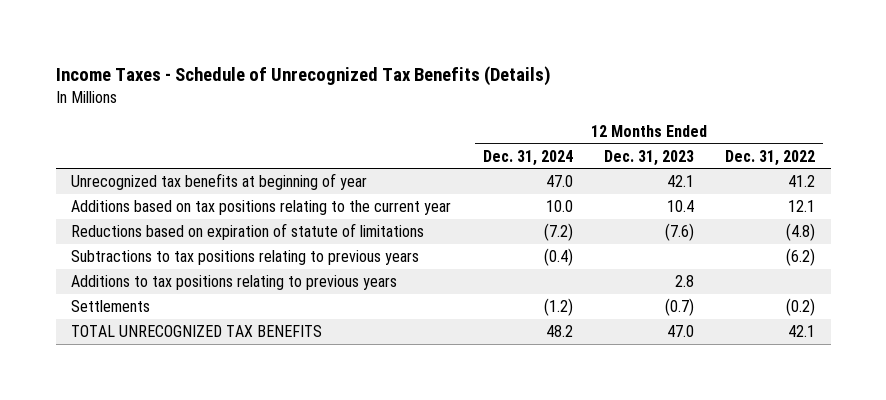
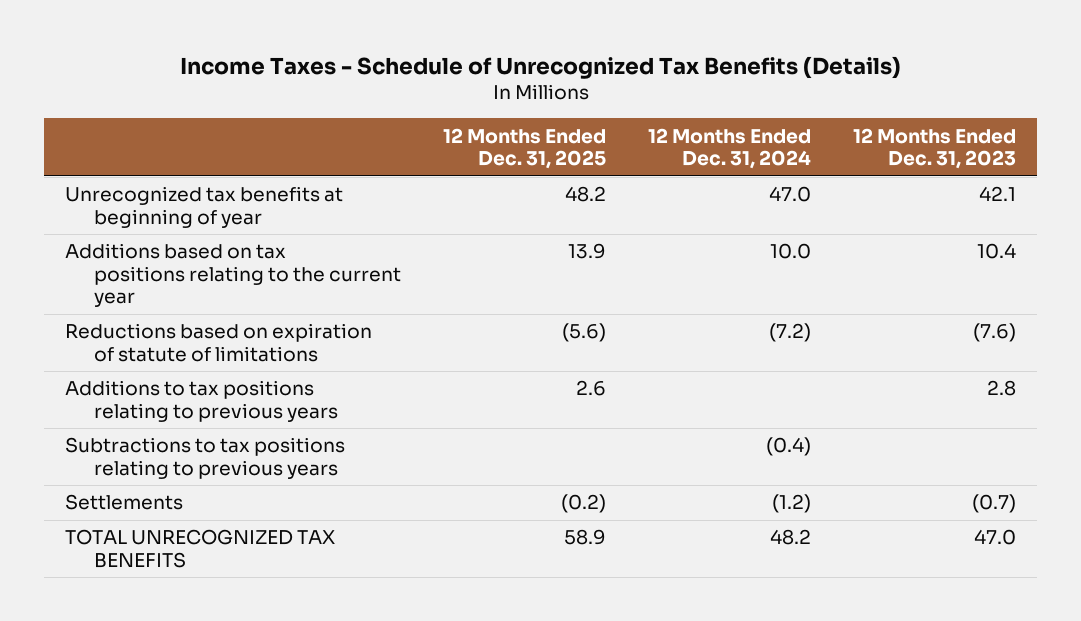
[724,149,815,166] Dec. 31, 2022 -> none
none -> [443,127,607,170] 12 Months Ended Dec. 31, 2025
[71,250,420,266] Subtractions to tax positions relating to previous years -> [65,437,346,479] Subtractions to tax positions relating to previous years

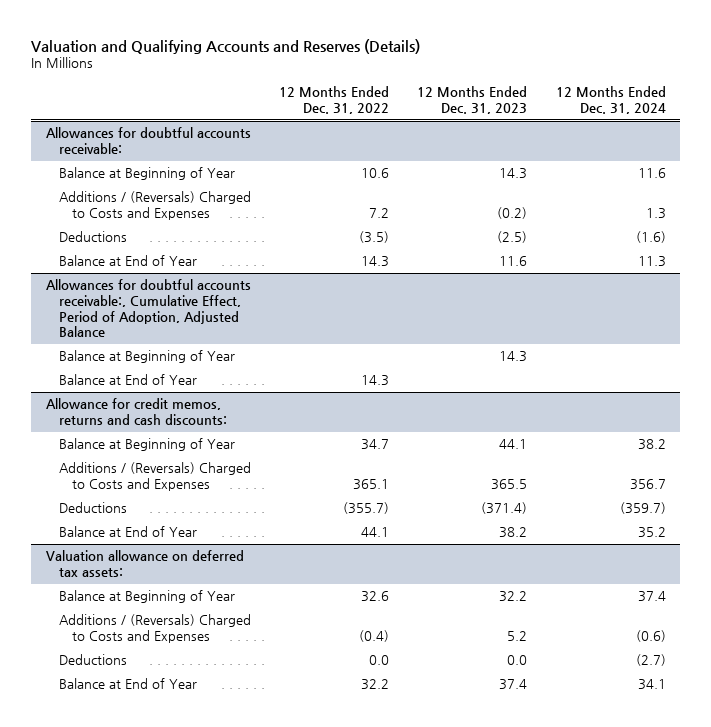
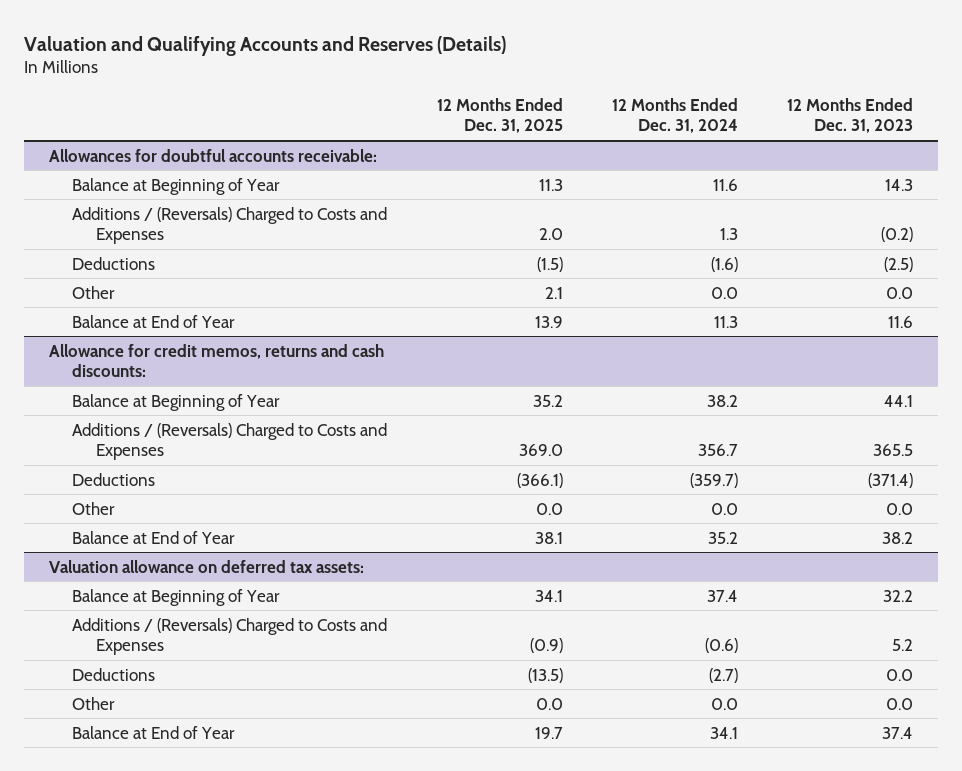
[279,86,390,114] 12 Months Ended Dec. 31, 2022 -> none
none -> [436,97,563,134] 12 Months Ended Dec. 31, 2025
none -> [72,285,116,299] Other
[45,279,251,338] Allowances for doubtful accounts receivable:, Cumulative Effect, Period of Adoption, Adjusted Balance -> none
[58,350,235,364] Balance at Beginning of Year -> none
[58,374,197,386] Balance at End of Year -> none
none -> [72,501,116,515] Other
none -> [72,696,116,710] Other

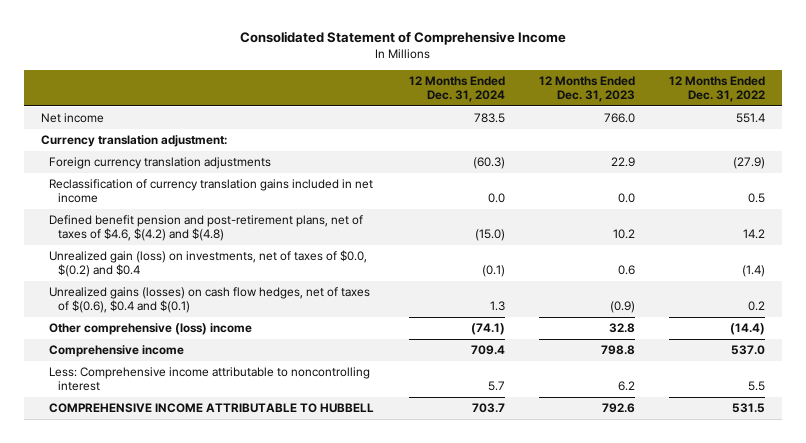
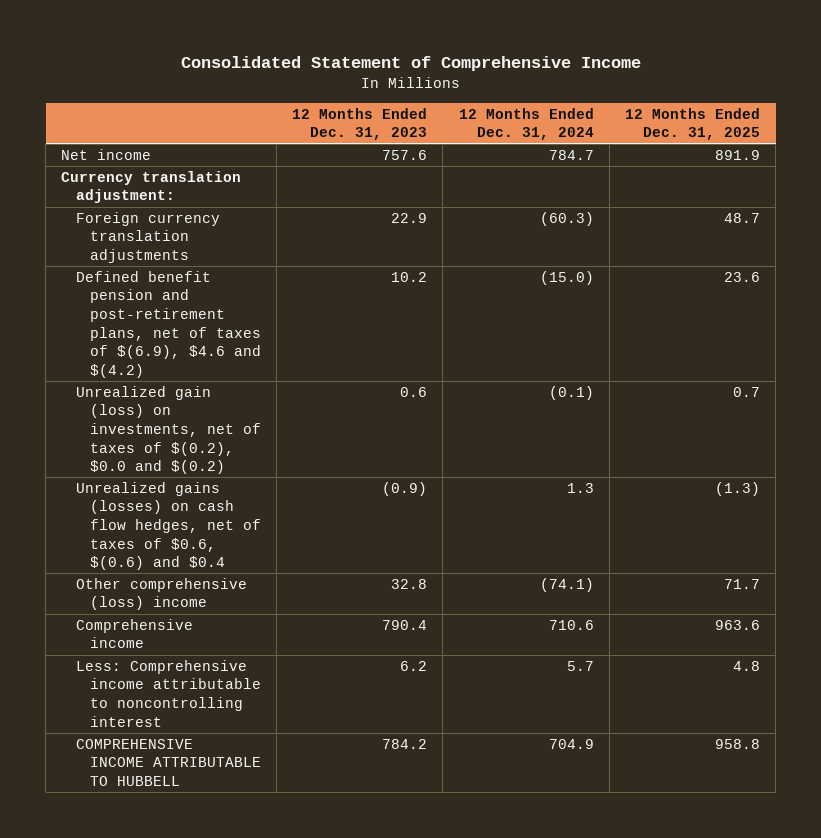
[669,75,766,102] 12 Months Ended Dec. 31, 2022 -> none
none -> [624,107,760,141] 12 Months Ended Dec. 31, 2025
[473,113,505,124] 783.5 -> [548,149,594,160] 784.7
[603,113,635,124] 766.0 -> [382,149,428,160] 757.6
[49,179,374,204] Reclassification of currency translation gains included in net income -> none
[49,215,364,242] Defined benefit pension and post-retirement plans, net of taxes of $4.6, $(4.2) and $(4.8) -> [75,270,261,378] Defined benefit pension and post-retirement plans, net of taxes of $(6.9), $4.6 and $(4.2)
[49,250,368,278] Unrealized gain (loss) on investments, net of taxes of $0.0, $(0.2) and $0.4 -> [75,385,261,475] Unrealized gain (loss) on investments, net of taxes of $(0.2), $0.0 and $(0.2)
[49,287,371,314] Unrealized gains (losses) on cash flow hedges, net of taxes of $(0.6), $0.4 and $(0.1) -> [75,481,261,571] Unrealized gains (losses) on cash flow hedges, net of taxes of $0.6, $(0.6) and $0.4
[470,345,505,356] 709.4 -> [548,619,594,630] 710.6
[600,345,635,356] 798.8 -> [382,619,428,630] 790.4
[471,403,505,414] 703.7 -> [548,738,594,749] 704.9
[601,403,635,414] 792.6 -> [382,738,428,749] 784.2

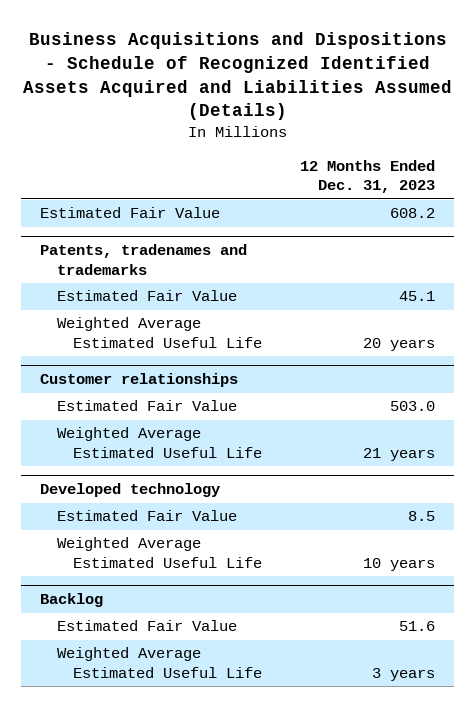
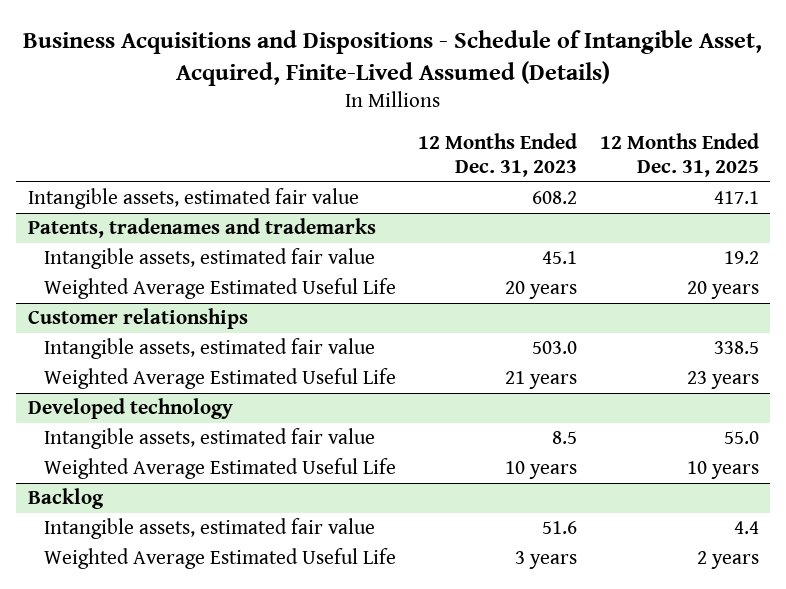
[22,32,452,121] Business Acquisitions and Dispositions - Schedule of Recognized Identified Assets Acquired and Liabilities Assumed (Details) -> [23,29,763,86] Business Acquisitions and Dispositions - Schedule of Intangible Asset, Acquired, Finite-Lived Assumed (Details)
none -> [599,132,759,178] 12 Months Ended Dec. 31, 2025
[40,207,221,219] Estimated Fair Value -> [27,188,359,210] Intangible assets, estimated fair value
[56,290,237,302] Estimated Fair Value -> [43,248,375,270] Intangible assets, estimated fair value
[56,400,237,412] Estimated Fair Value -> [43,338,375,360] Intangible assets, estimated fair value
[56,510,237,522] Estimated Fair Value -> [43,428,375,450] Intangible assets, estimated fair value
[56,620,237,632] Estimated Fair Value -> [43,518,375,540] Intangible assets, estimated fair value

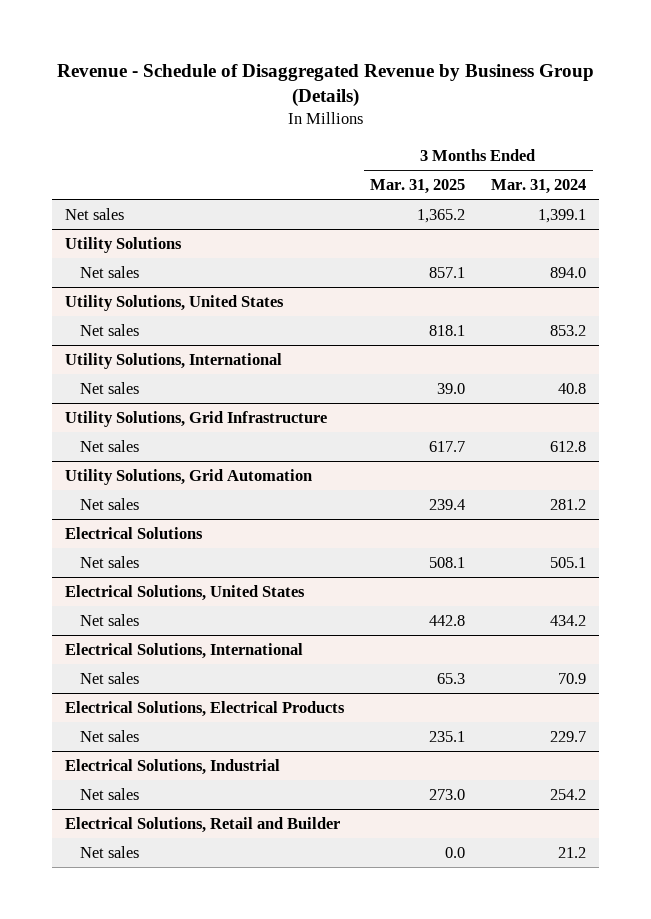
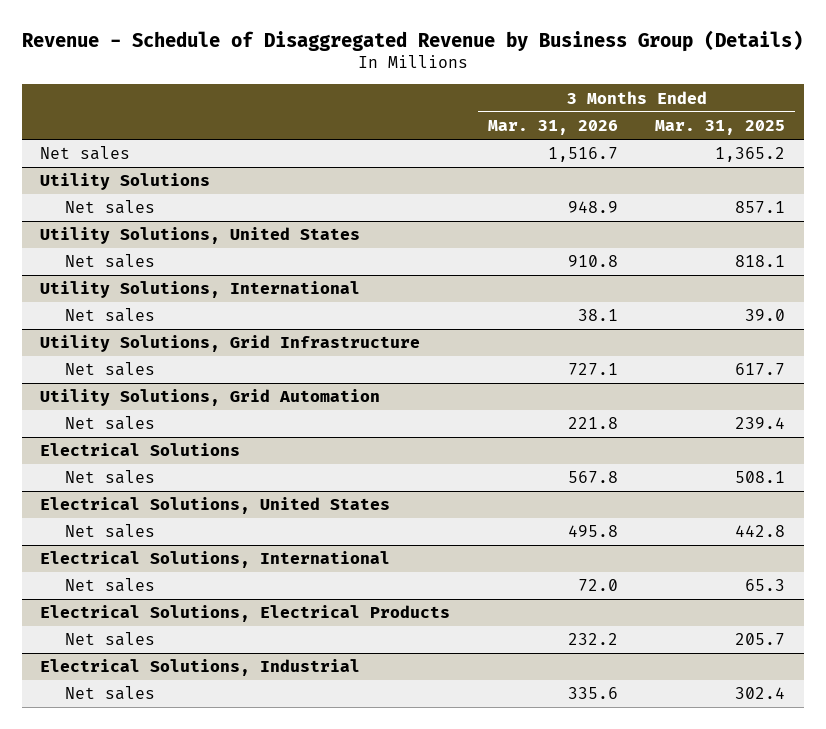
[491,179,587,195] Mar. 31, 2024 -> none
none -> [487,120,618,136] Mar. 31, 2026
[429,730,466,742] 235.1 -> [735,633,786,646] 205.7
[64,816,340,833] Electrical Solutions, Retail and Builder -> none
[79,845,139,858] Net sales -> none
[429,788,466,800] 273.0 -> [735,687,786,700] 302.4

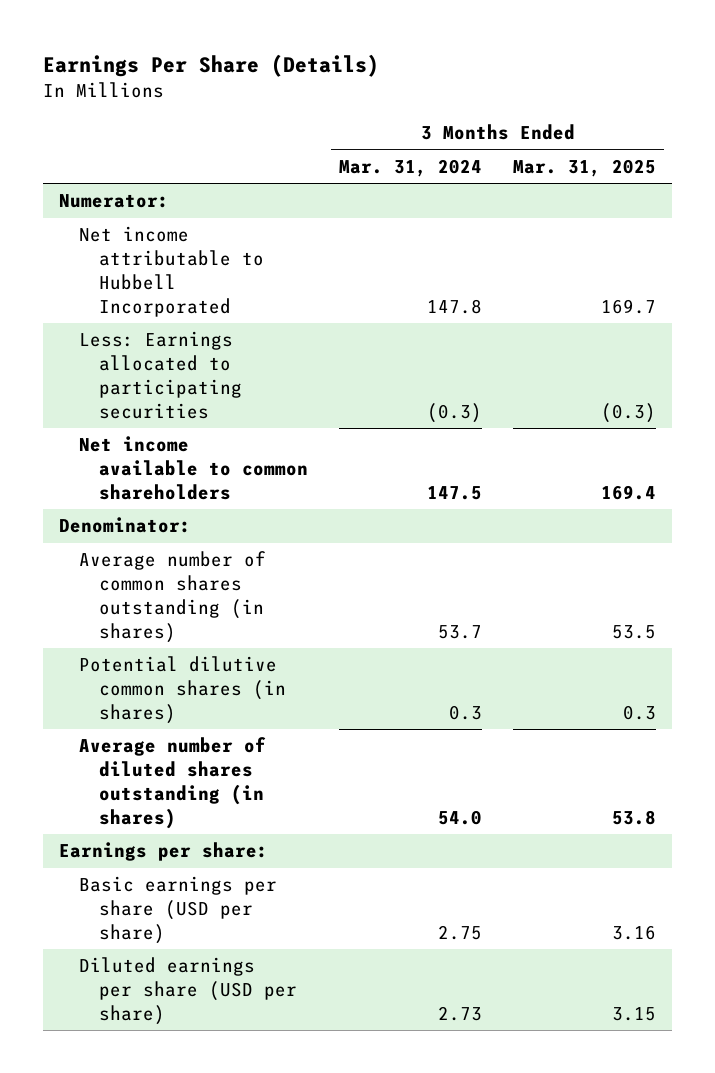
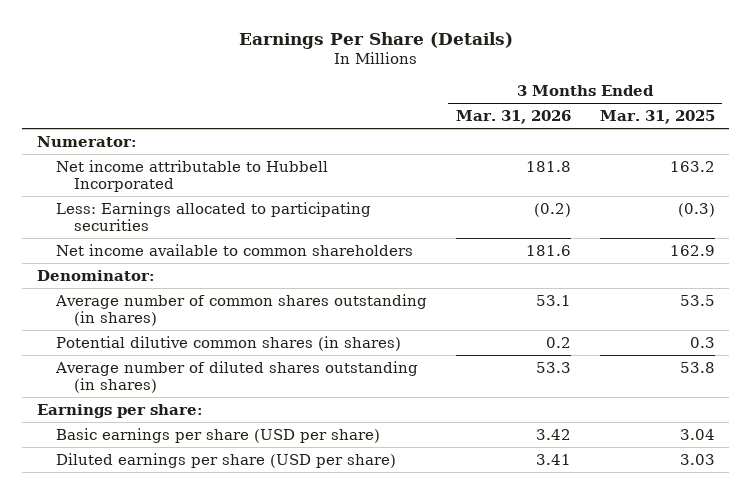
[339,158,483,177] Mar. 31, 2024 -> none
none -> [455,110,571,125] Mar. 31, 2026
[601,298,657,314] 169.7 -> [669,160,715,172] 163.2
[601,484,657,500] 169.4 -> [669,244,715,256] 162.9
[612,924,657,940] 3.16 -> [679,428,715,440] 3.04
[612,1006,657,1021] 3.15 -> [679,453,715,465] 3.03

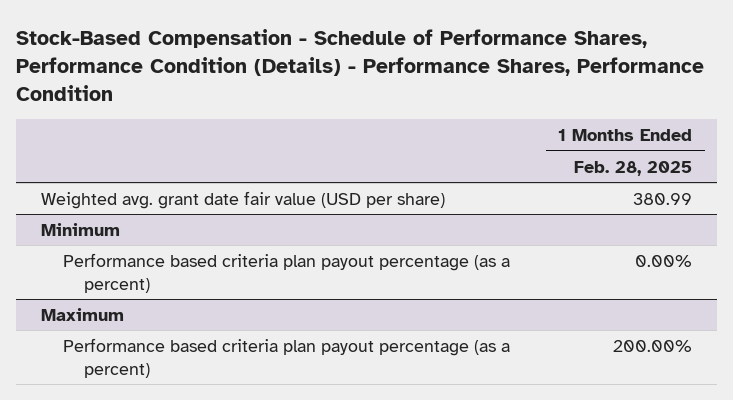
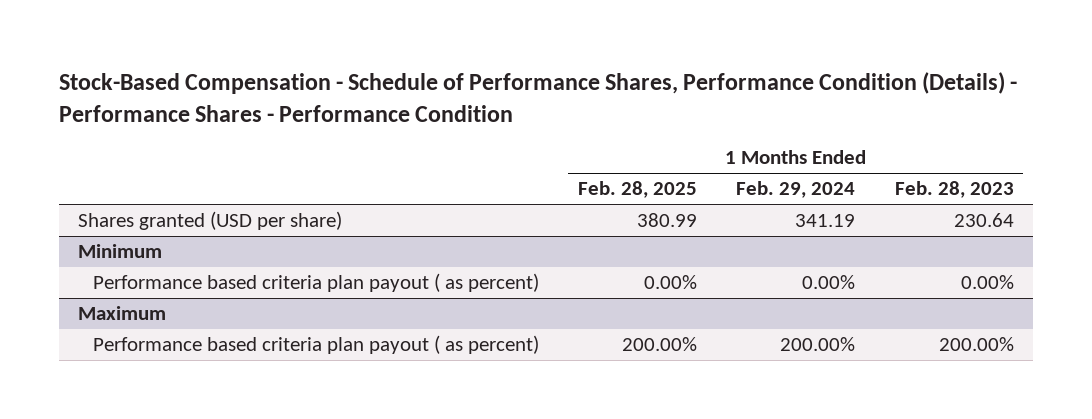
[16,28,705,102] Stock-Based Compensation - Schedule of Performance Shares, Performance Condition (Details) - Performance Shares, Performance Condition -> [58,72,1017,122] Stock-Based Compensation - Schedule of Performance Shares, Performance Condition (Details) - Performance Shares - Performance Condition
none -> [736,181,856,199] Feb. 29, 2024
none -> [894,181,1014,199] Feb. 28, 2023
[40,190,445,209] Weighted avg. grant date fair value (USD per share) -> [78,211,343,231] Shares granted (USD per share)
[62,252,510,293] Performance based criteria plan payout percentage (as a percent) -> [92,273,539,293] Performance based criteria plan payout ( as percent)
[62,337,510,378] Performance based criteria plan payout percentage (as a percent) -> [92,335,539,355] Performance based criteria plan payout ( as percent)

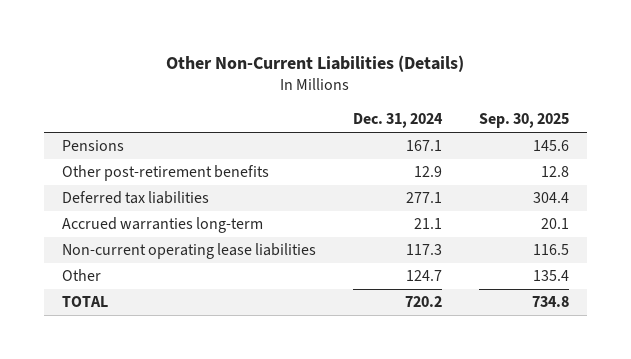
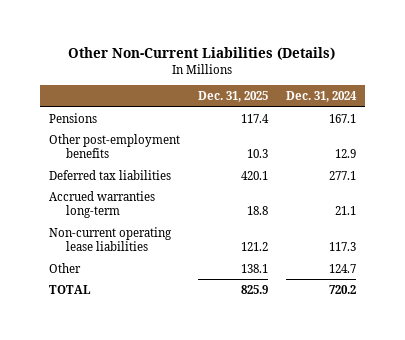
[478,113,569,129] Sep. 30, 2025 -> none
none -> [197,91,268,103] Dec. 31, 2025
[62,165,270,182] Other post-retirement benefits -> [48,133,180,159] Other post-employment benefits

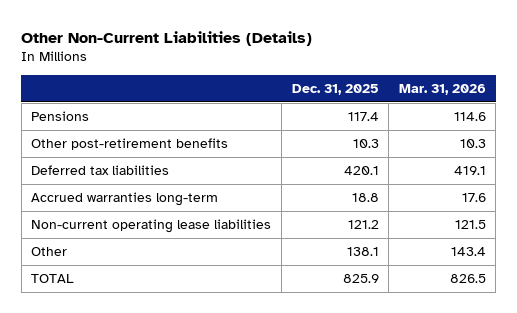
[285,91,357,103] Dec. 31, 2024 -> none
none -> [398,84,486,96] Mar. 31, 2026
[48,133,180,159] Other post-employment benefits -> [31,138,229,151] Other post-retirement benefits

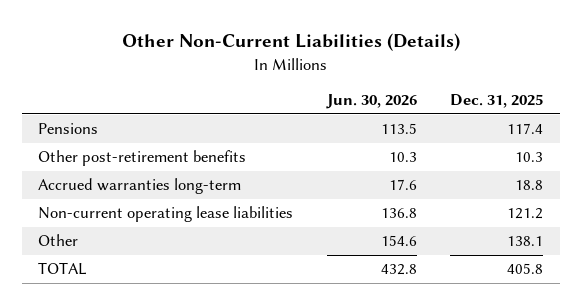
[398,84,486,96] Mar. 31, 2026 -> none
none -> [325,94,417,110] Jun. 30, 2026
[31,165,170,176] Deferred tax liabilities -> none
[342,274,379,284] 825.9 -> [506,263,543,275] 405.8

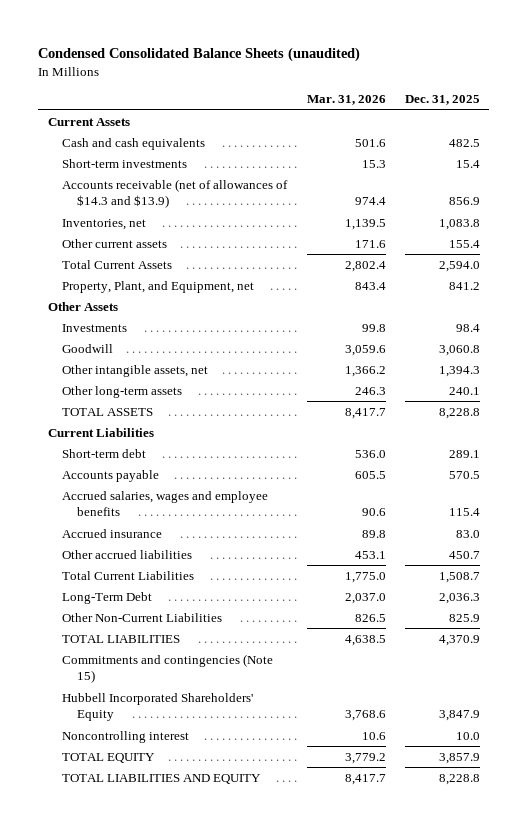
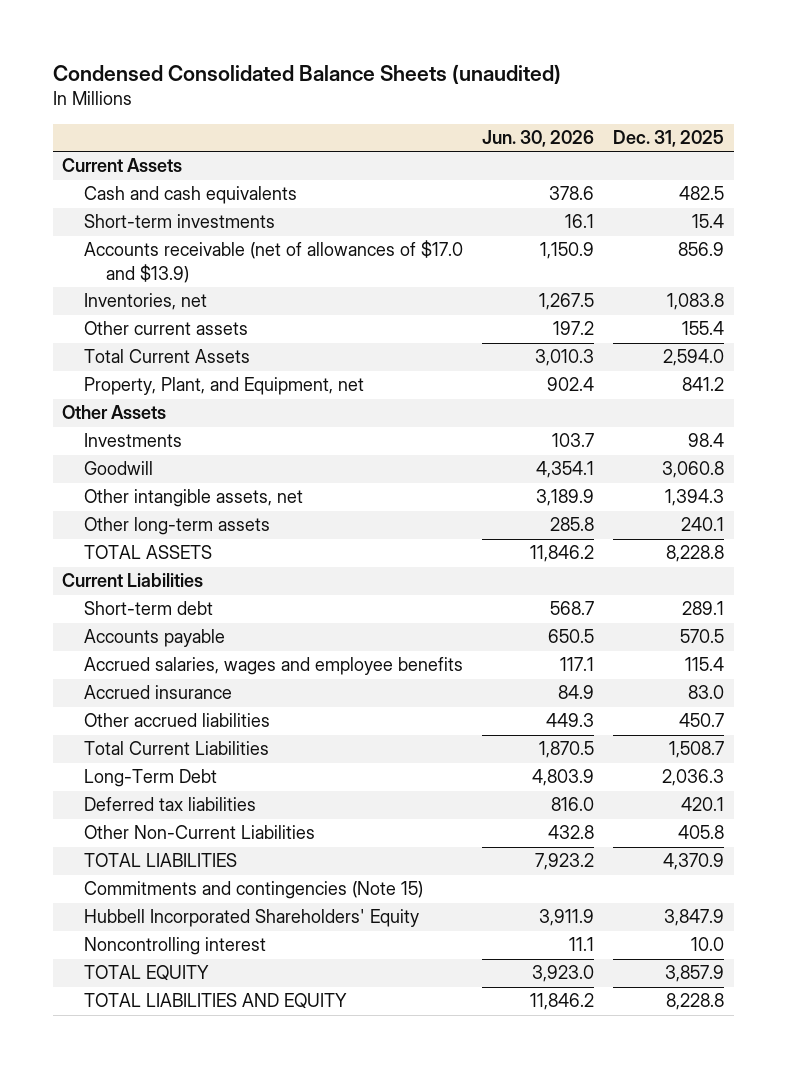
[306,95,386,106] Mar. 31, 2026 -> none
none -> [482,130,595,148] Jun. 30, 2026
[62,178,289,209] Accounts receivable (net of allowances of $14.3 and $13.9) -> [83,240,463,283] Accounts receivable (net of allowances of $17.0 and $13.9)
none -> [83,797,256,812] Deferred tax liabilities
[448,613,480,622] 825.9 -> [678,825,725,840] 405.8

